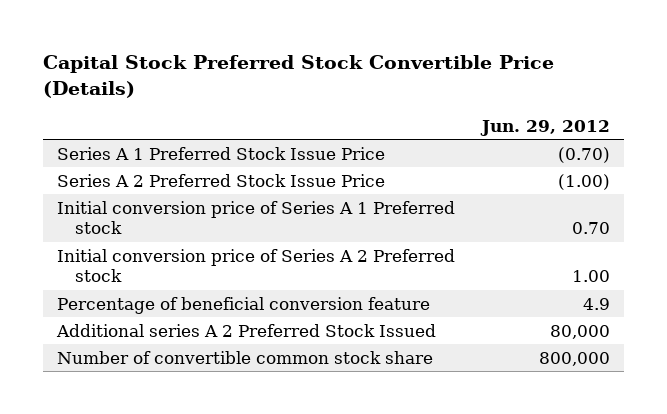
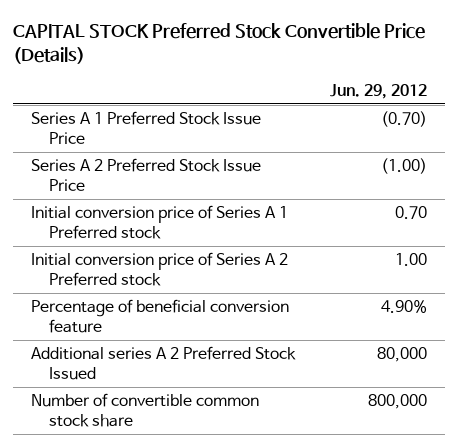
[43,55,555,99] Capital Stock Preferred Stock Convertible Price (Details) -> [13,23,426,64] CAPITAL STOCK Preferred Stock Convertible Price (Details)
[583,297,611,310] 4.9 -> [381,300,428,314] 4.90%

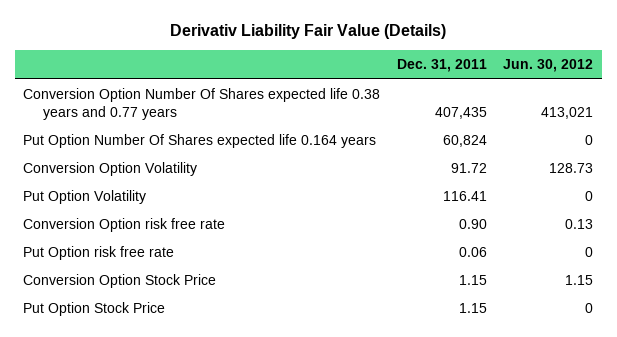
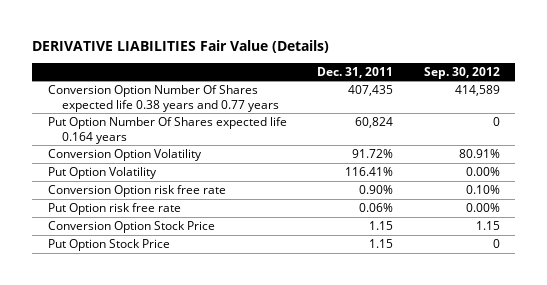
[170,24,447,40] Derivativ Liability Fair Value (Details) -> [32,39,330,53] DERIVATIVE LIABILITIES Fair Value (Details)
[503,59,594,73] Jun. 30, 2012 -> none
none -> [423,66,500,79] Sep. 30, 2012
[450,163,487,174] 91.72 -> [352,148,394,158] 91.72%
[442,191,487,202] 116.41 -> [345,166,394,176] 116.41%
[458,219,487,230] 0.90 -> [359,184,394,194] 0.90%
[458,247,487,258] 0.06 -> [359,202,394,212] 0.06%

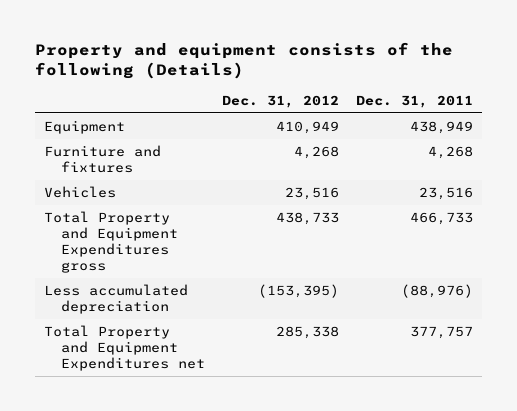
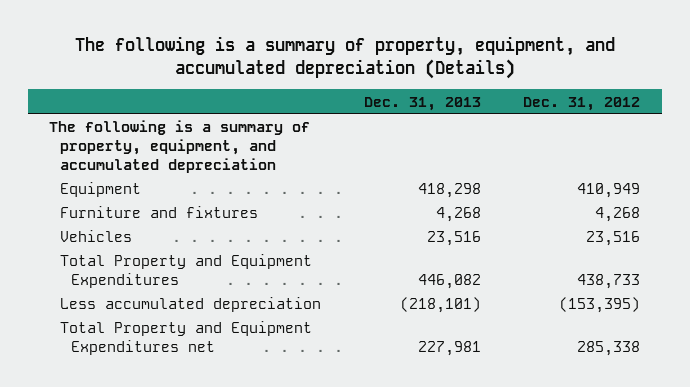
[35,42,454,80] Property and equipment consists of the following (Details) -> [74,36,615,80] The following is a summary of property, equipment, and accumulated depreciation (Details)
[355,94,473,108] Dec. 31, 2011 -> none
none -> [363,96,481,111] Dec. 31, 2013
none -> [49,120,311,173] The following is a summary of property, equipment, and accumulated depreciation
[43,211,178,274] Total Property and Equipment Expenditures gross -> [60,254,313,289] Total Property and Equipment Expenditures

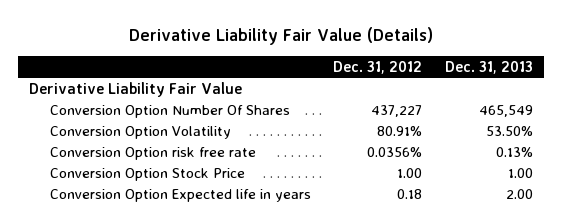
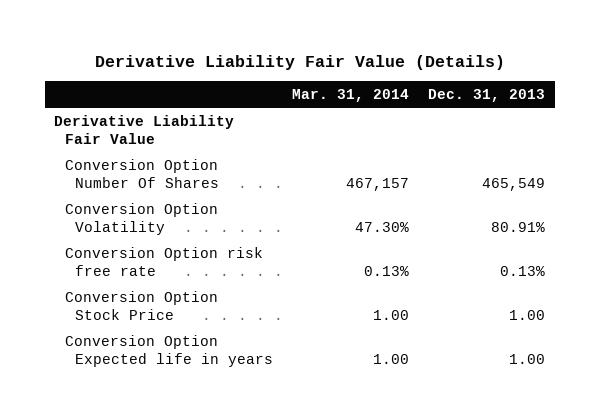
[333,60,423,74] Dec. 31, 2012 -> none
none -> [292,88,410,102] Mar. 31, 2014
[486,125,534,136] 53.50% -> [491,221,546,232] 80.91%
[506,188,534,199] 2.00 -> [509,353,546,364] 1.00

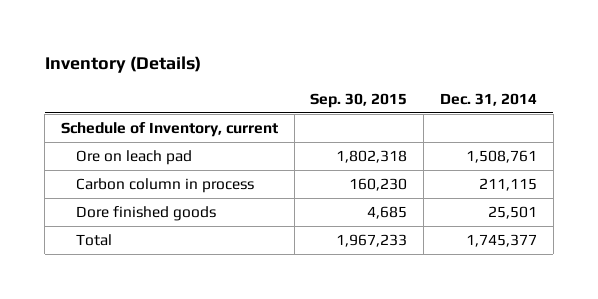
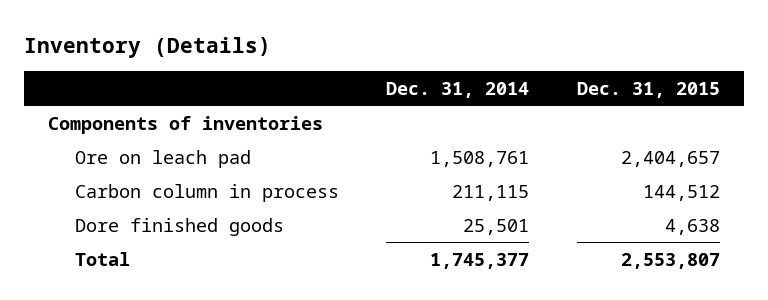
[310,93,408,109] Sep. 30, 2015 -> none
none -> [577,81,721,98] Dec. 31, 2015
[60,122,278,138] Schedule of Inventory, current -> [47,115,323,134] Components of inventories

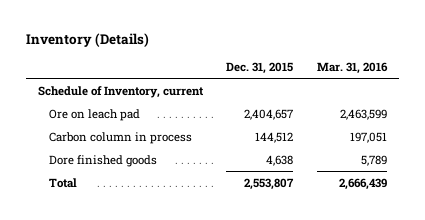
[386,81,530,98] Dec. 31, 2014 -> none
none -> [317,61,389,74] Mar. 31, 2016
[47,115,323,134] Components of inventories -> [37,85,204,98] Schedule of Inventory, current

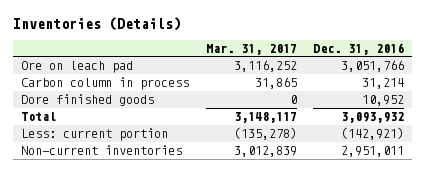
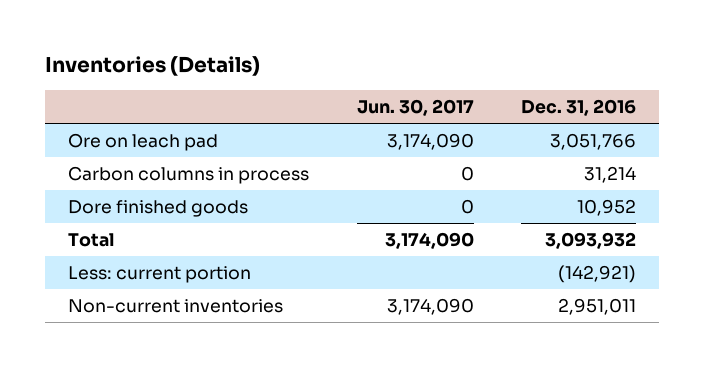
[205,44,297,56] Mar. 31, 2017 -> none
none -> [356,98,474,116] Jun. 30, 2017
[21,77,190,91] Carbon column in process -> [68,166,310,185] Carbon columns in process

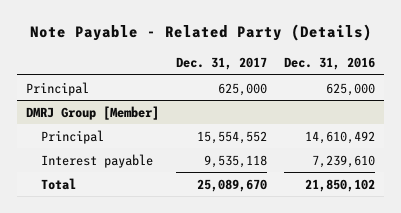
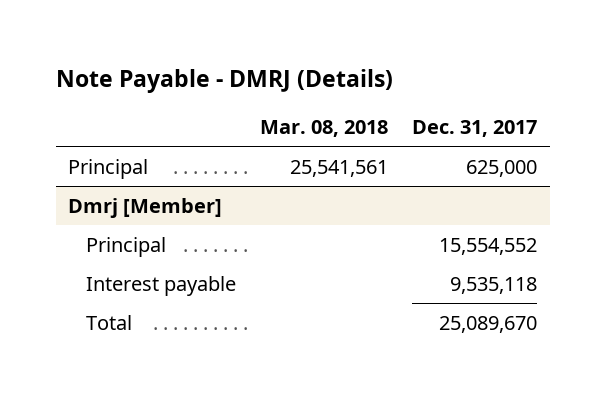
[29,24,372,42] Note Payable - Related Party (Details) -> [55,69,393,94] Note Payable - DMRJ (Details)
[284,56,376,70] Dec. 31, 2016 -> none
none -> [260,120,389,138] Mar. 08, 2018
[25,105,159,120] DMRJ Group [Member] -> [68,197,223,218] Dmrj [Member]

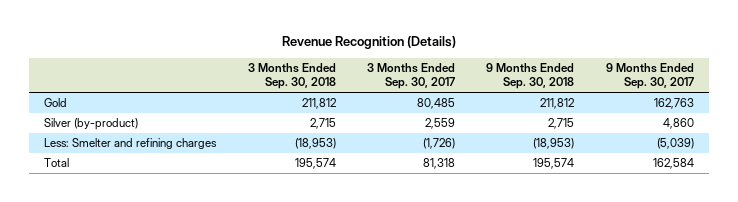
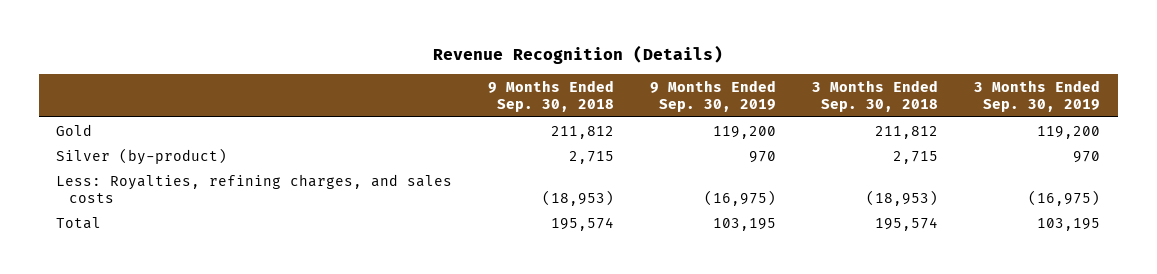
[367,62,456,90] 3 Months Ended Sep. 30, 2017 -> none
[605,62,694,90] 9 Months Ended Sep. 30, 2017 -> none
none -> [650,80,777,112] 9 Months Ended Sep. 30, 2019
none -> [974,80,1101,112] 3 Months Ended Sep. 30, 2019
[44,138,218,150] Less: Smelter and refining charges -> [56,173,453,203] Less: Royalties, refining charges, and sales costs

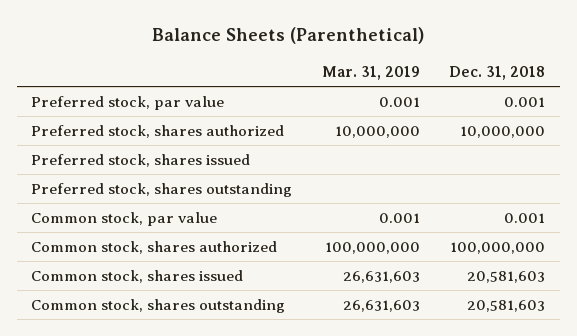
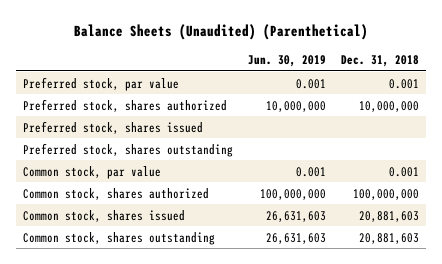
[152,27,425,45] Balance Sheets (Parenthetical) -> [74,23,369,40] Balance Sheets (Unaudited) (Parenthetical)
[321,65,420,80] Mar. 31, 2019 -> none
none -> [248,54,327,67] Jun. 30, 2019
[467,271,546,284] 20,581,603 -> [358,210,419,222] 20,881,603
[467,300,546,313] 20,581,603 -> [358,232,419,244] 20,881,603

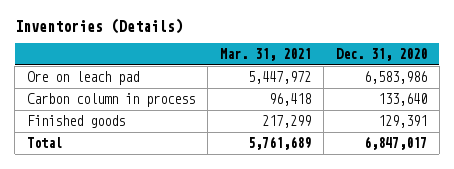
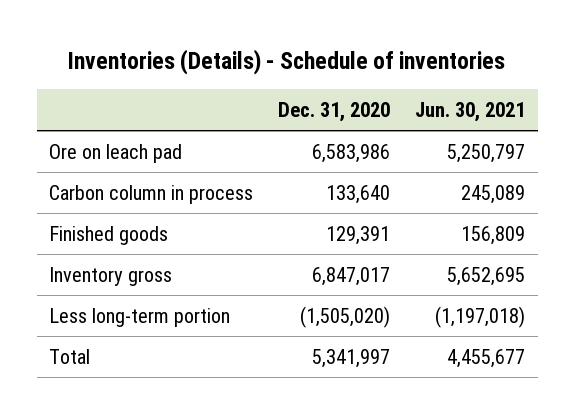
[14,17,183,34] Inventories (Details) -> [68,48,506,75] Inventories (Details) - Schedule of inventories
[220,47,312,61] Mar. 31, 2021 -> none
none -> [415,101,526,122] Jun. 30, 2021
none -> [49,266,173,286] Inventory gross
none -> [49,307,231,327] Less long-term portion
[364,135,428,150] 6,847,017 -> [312,348,391,368] 5,341,997

